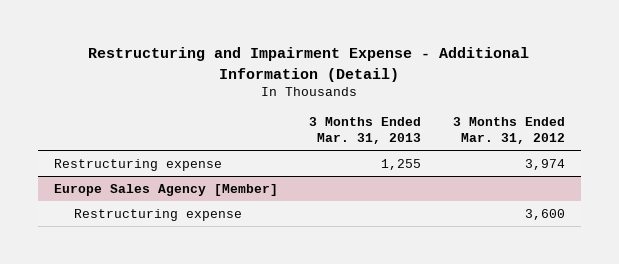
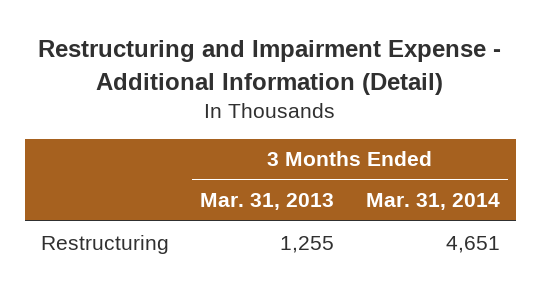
[452,117,565,145] 3 Months Ended Mar. 31, 2012 -> none
none -> [366,193,501,211] Mar. 31, 2014
[53,183,278,196] Europe Sales Agency [Member] -> none
[73,208,242,221] Restructuring expense -> none
[53,158,222,171] Restructuring expense -> [40,234,169,254] Restructuring

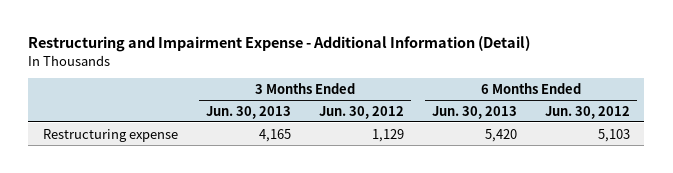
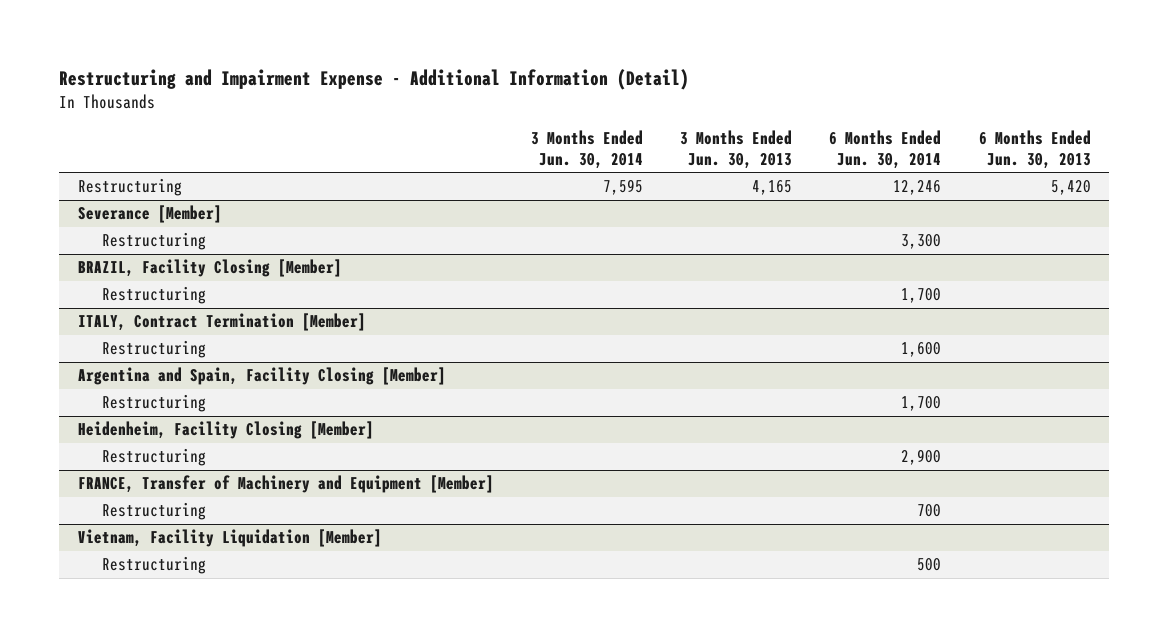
[318,105,404,119] Jun. 30, 2012 -> none
[545,105,631,119] Jun. 30, 2012 -> none
none -> [530,130,643,170] 3 Months Ended Jun. 30, 2014
none -> [829,130,942,170] 6 Months Ended Jun. 30, 2014
[42,128,178,142] Restructuring expense -> [77,178,182,197] Restructuring
none -> [77,205,222,224] Severance [Member]
none -> [102,232,207,251] Restructuring
none -> [77,259,342,278] BRAZIL, Facility Closing [Member]
none -> [102,286,207,305] Restructuring
none -> [77,313,366,332] ITALY, Contract Termination [Member]
none -> [102,340,207,359] Restructuring
none -> [77,367,446,386] Argentina and Spain, Facility Closing [Member]
none -> [102,394,207,413] Restructuring
none -> [77,421,374,440] Heidenheim, Facility Closing [Member]
none -> [102,448,207,467] Restructuring
none -> [77,475,494,494] FRANCE, Transfer of Machinery and Equipment [Member]
none -> [102,502,207,521] Restructuring
none -> [77,529,382,548] Vietnam, Facility Liquidation [Member]
none -> [102,556,207,575] Restructuring

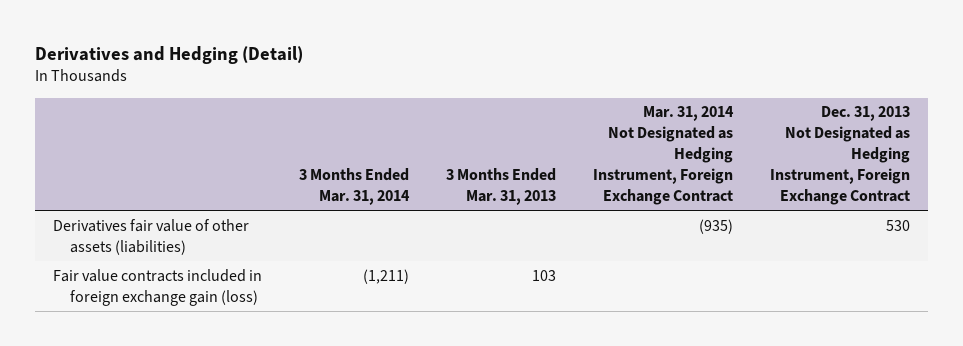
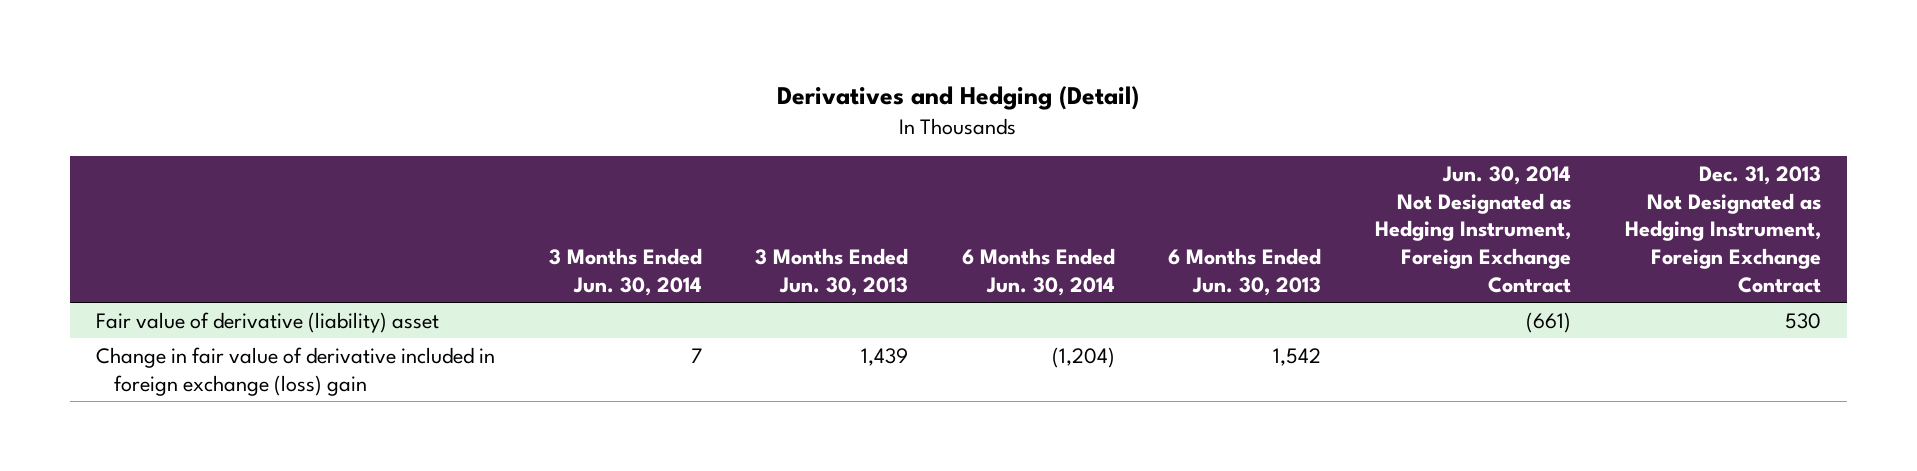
[299,168,411,205] 3 Months Ended Mar. 31, 2014 -> none
[446,168,557,205] 3 Months Ended Mar. 31, 2013 -> none
[593,106,735,205] Mar. 31, 2014 Not Designated as Hedging Instrument, Foreign Exchange Contract -> none
none -> [548,248,702,297] 3 Months Ended Jun. 30, 2014
none -> [755,248,909,297] 3 Months Ended Jun. 30, 2013
none -> [961,248,1115,297] 6 Months Ended Jun. 30, 2014
none -> [1168,248,1322,297] 6 Months Ended Jun. 30, 2013
none -> [1375,165,1572,294] Jun. 30, 2014 Not Designated as Hedging Instrument, Foreign Exchange Contract
[53,218,250,255] Derivatives fair value of other assets (liabilities) -> [96,311,440,333] Fair value of derivative (liability) asset
[53,268,263,306] Fair value contracts included in foreign exchange gain (loss) -> [96,346,496,396] Change in fair value of derivative included in foreign exchange (loss) gain

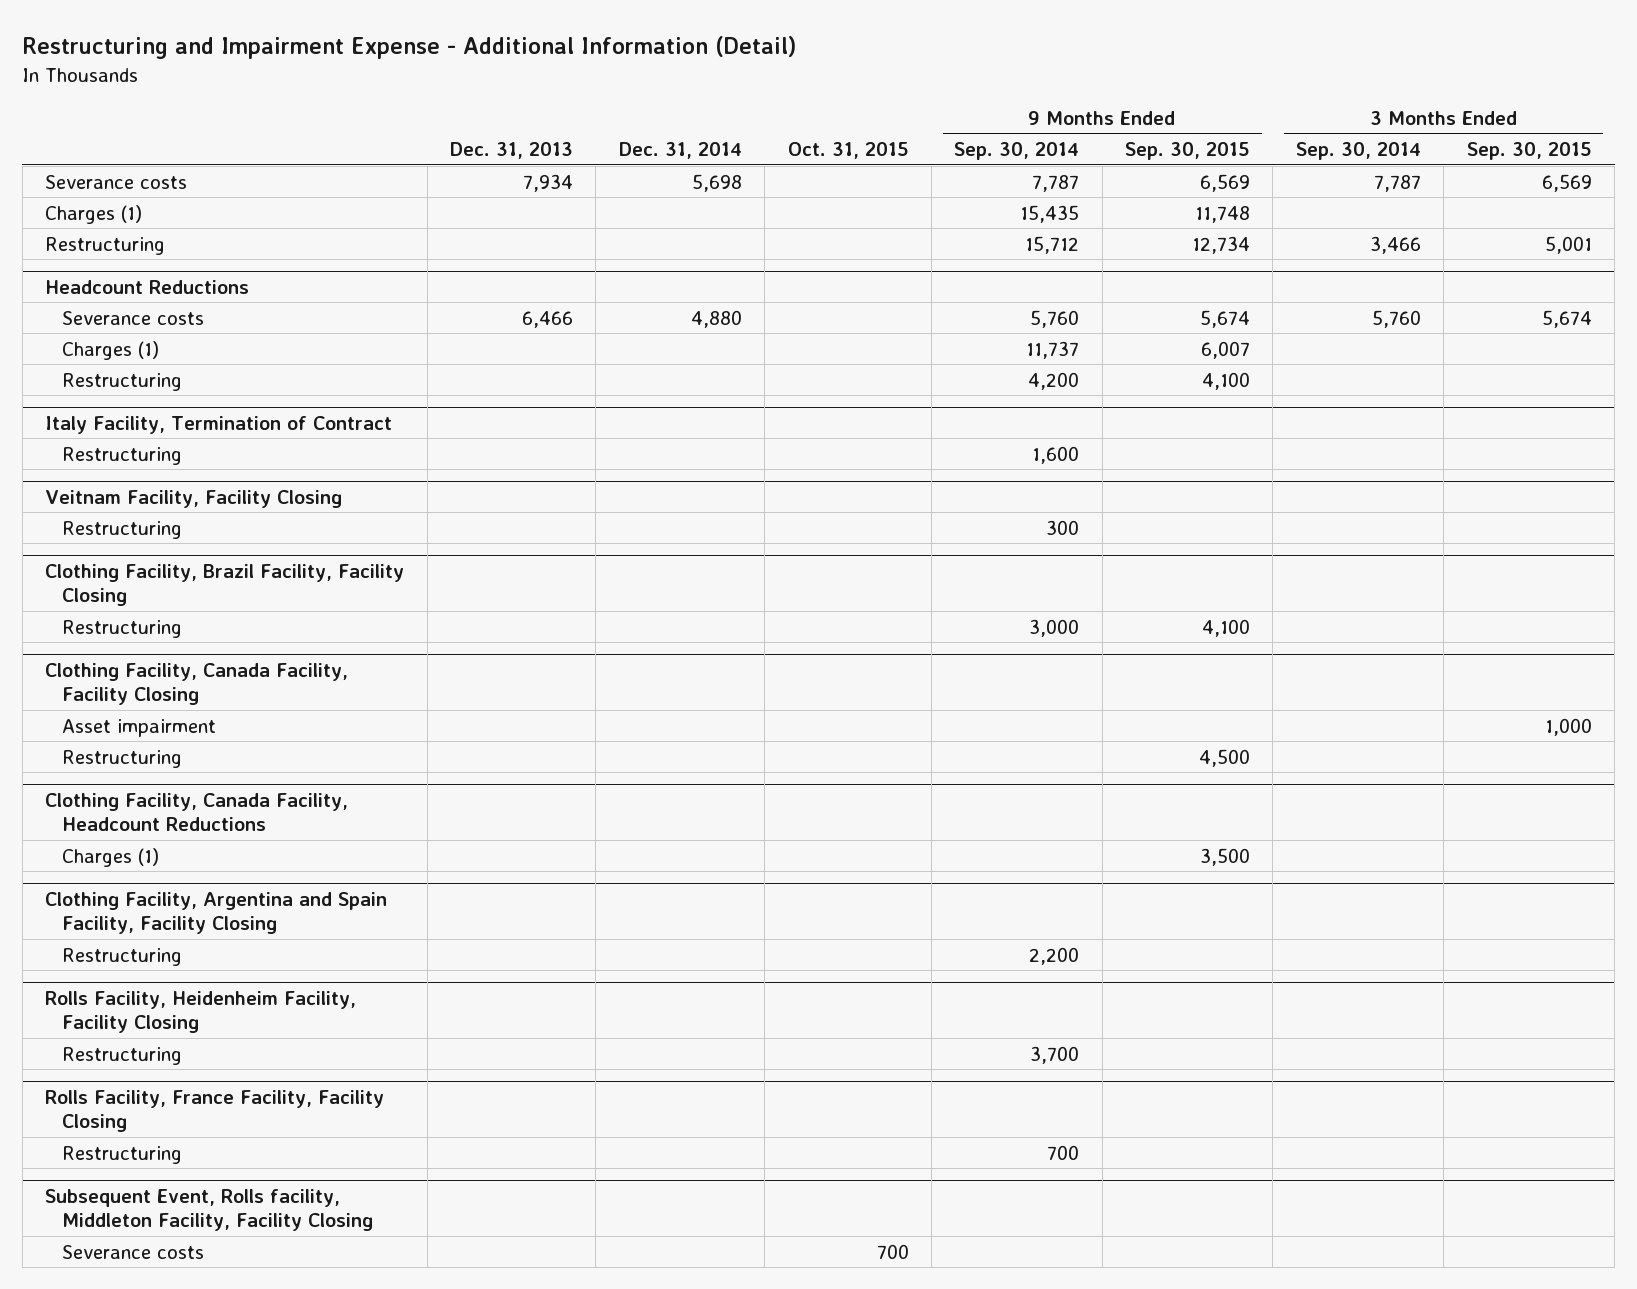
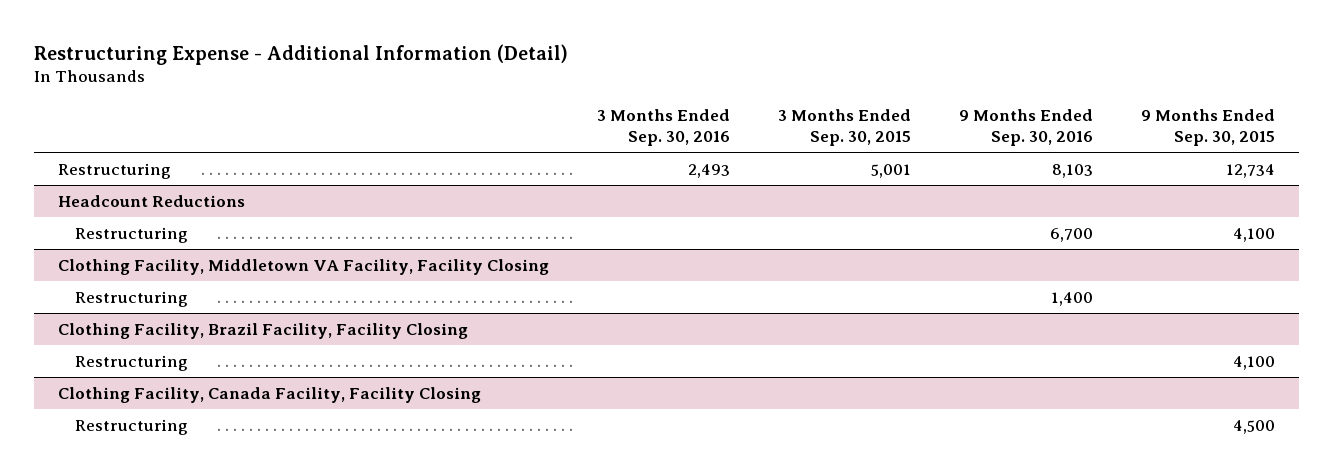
[22,36,797,60] Restructuring and Impairment Expense - Additional Information (Detail) -> [33,43,568,65] Restructuring Expense - Additional Information (Detail)
[449,141,573,159] Dec. 31, 2013 -> none
[618,141,742,159] Dec. 31, 2014 -> none
[787,141,909,159] Oct. 31, 2015 -> none
[954,141,1080,160] Sep. 30, 2014 -> none
[1295,141,1421,160] Sep. 30, 2014 -> none
none -> [596,109,730,146] 3 Months Ended Sep. 30, 2016
none -> [958,109,1093,146] 9 Months Ended Sep. 30, 2016
[45,174,188,189] Severance costs -> none
[45,204,143,224] Charges (1) -> none
[61,310,204,325] Severance costs -> none
[61,340,159,360] Charges (1) -> none
[45,415,393,434] Italy Facility, Termination of Contract -> none
[61,446,182,465] Restructuring -> none
[45,489,343,508] Veitnam Facility, Facility Closing -> none
[61,520,182,539] Restructuring -> none
none -> [57,258,549,275] Clothing Facility, Middletown VA Facility, Facility Closing
none -> [75,290,189,307] Restructuring
[61,718,216,737] Asset impairment -> none
[45,792,349,832] Clothing Facility, Canada Facility, Headcount Reductions -> none
[61,847,159,867] Charges (1) -> none
[45,891,388,935] Clothing Facility, Argentina and Spain Facility, Facility Closing -> none
[61,947,182,966] Restructuring -> none
[45,990,357,1034] Rolls Facility, Heidenheim Facility, Facility Closing -> none
[61,1046,182,1065] Restructuring -> none
[45,1089,385,1133] Rolls Facility, France Facility, Facility Closing -> none
[61,1145,182,1164] Restructuring -> none
[45,1188,373,1232] Subsequent Event, Rolls facility, Middleton Facility, Facility Closing -> none
[61,1244,204,1259] Severance costs -> none

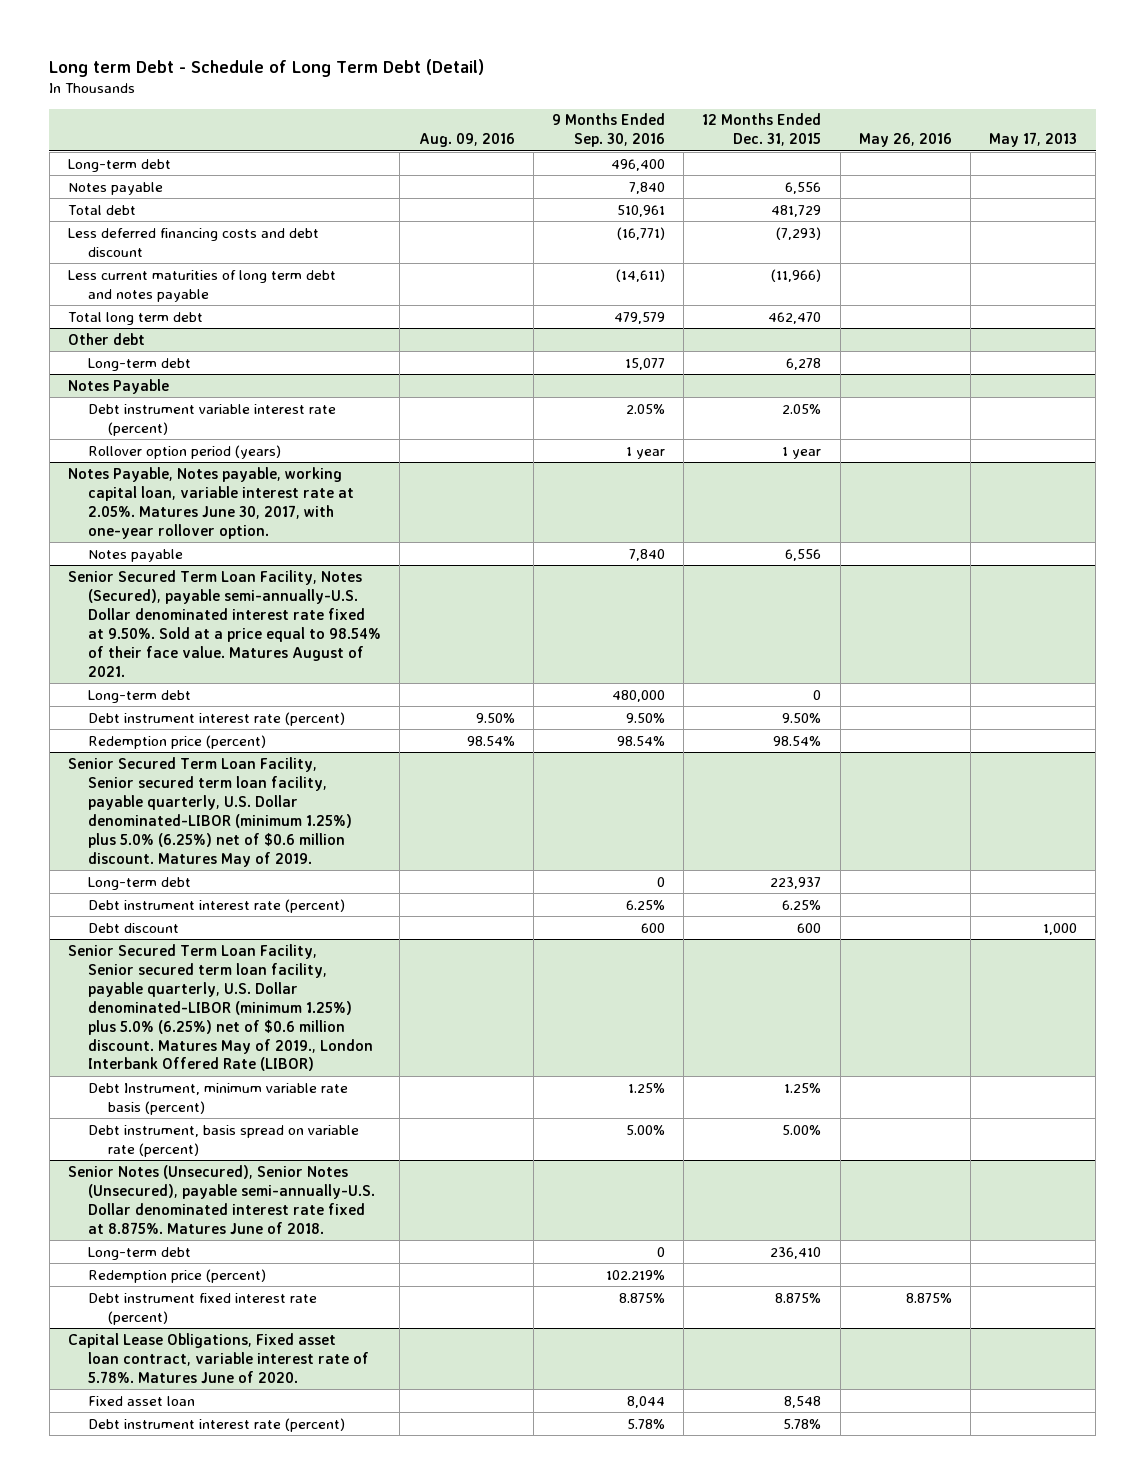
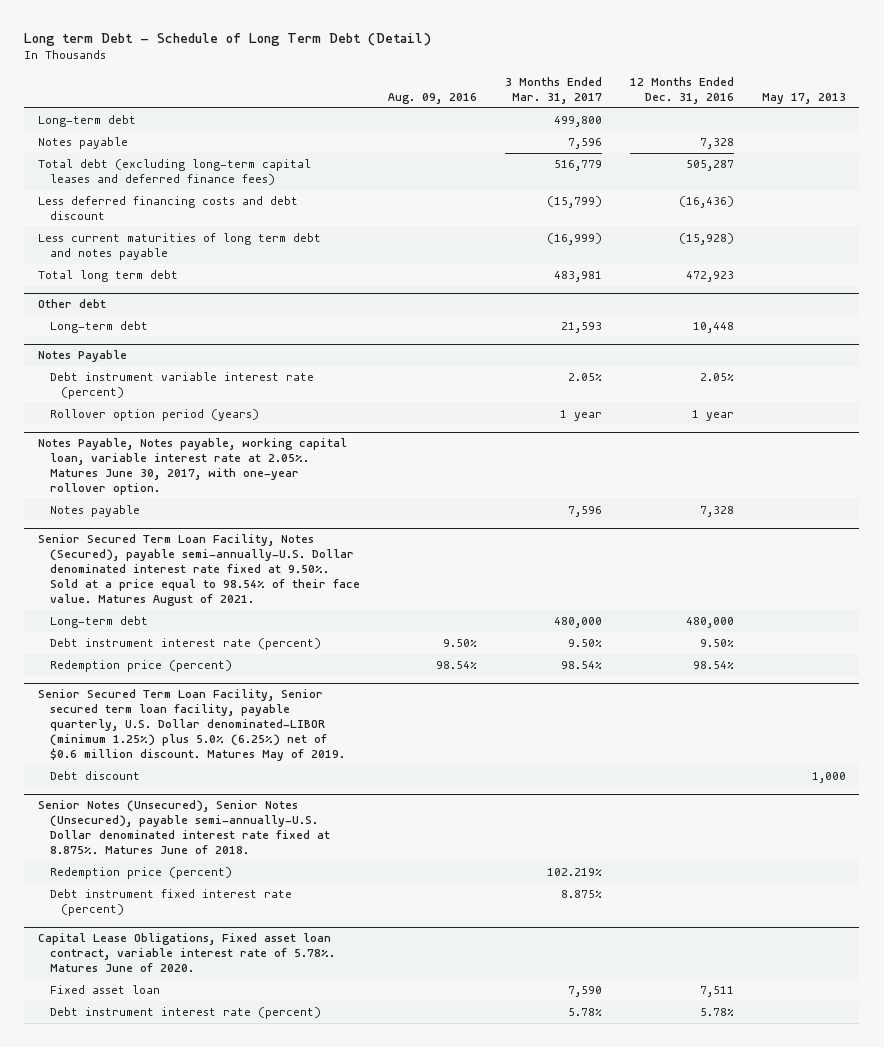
[552,113,666,148] 9 Months Ended Sep. 30, 2016 -> none
[702,113,822,147] 12 Months Ended Dec. 31, 2015 -> none
[858,133,952,148] May 26, 2016 -> none
none -> [504,77,602,105] 3 Months Ended Mar. 31, 2017
none -> [629,77,734,105] 12 Months Ended Dec. 31, 2016
[68,204,137,215] Total debt -> [38,159,312,185] Total debt (excluding long-term capital leases and deferred finance fees)
[88,876,192,890] Long-term debt -> none
[88,898,346,913] Debt instrument interest rate (percent) -> none
[68,943,374,1072] Senior Secured Term Loan Facility, Senior secured term loan facility, payable quarterly, U.S. Dollar denominated-LIBOR (minimum 1.25%) plus 5.0% (6.25%) net of $0.6 million discount. Matures May of 2019., London Interbank Offered Rate (LIBOR) -> none
[88,1082,349,1115] Debt Instrument, minimum variable rate basis (percent) -> none
[88,1124,360,1157] Debt instrument, basis spread on variable rate (percent) -> none
[88,1246,192,1260] Long-term debt -> none

